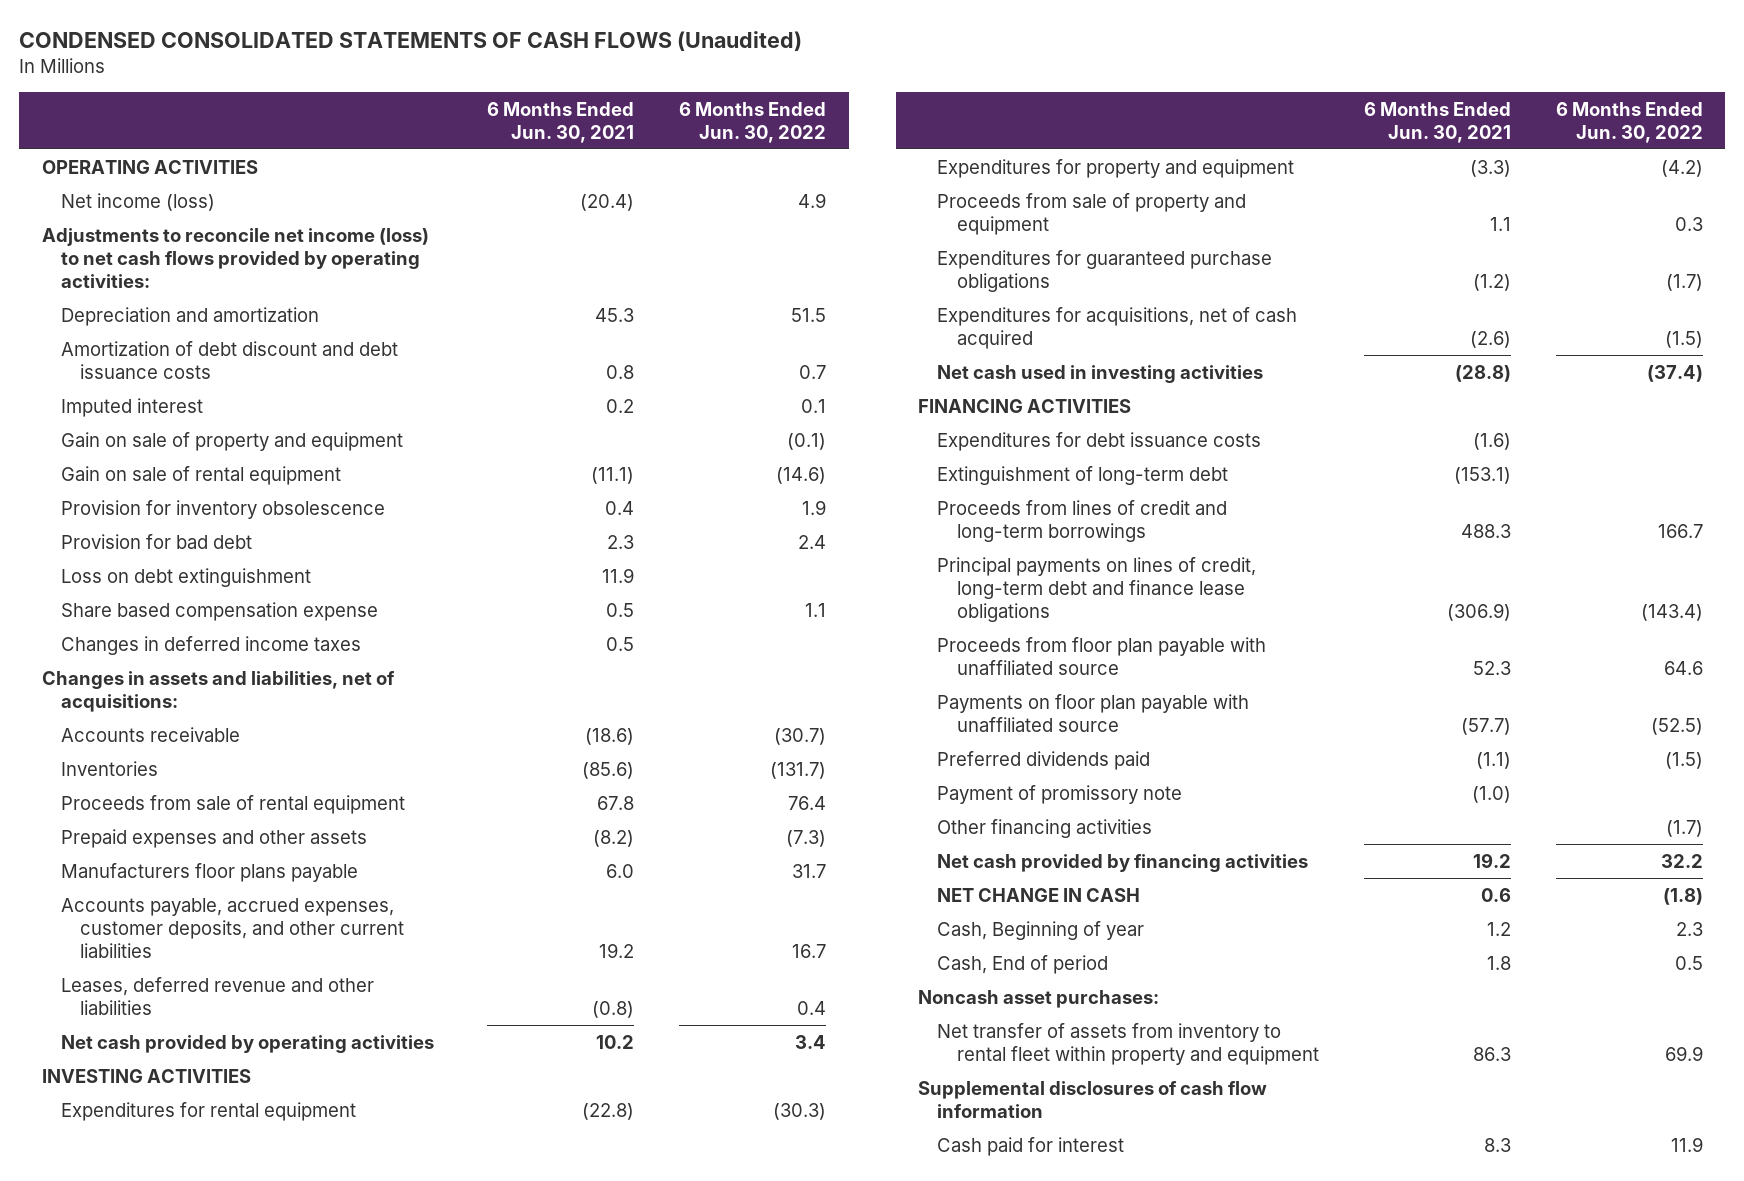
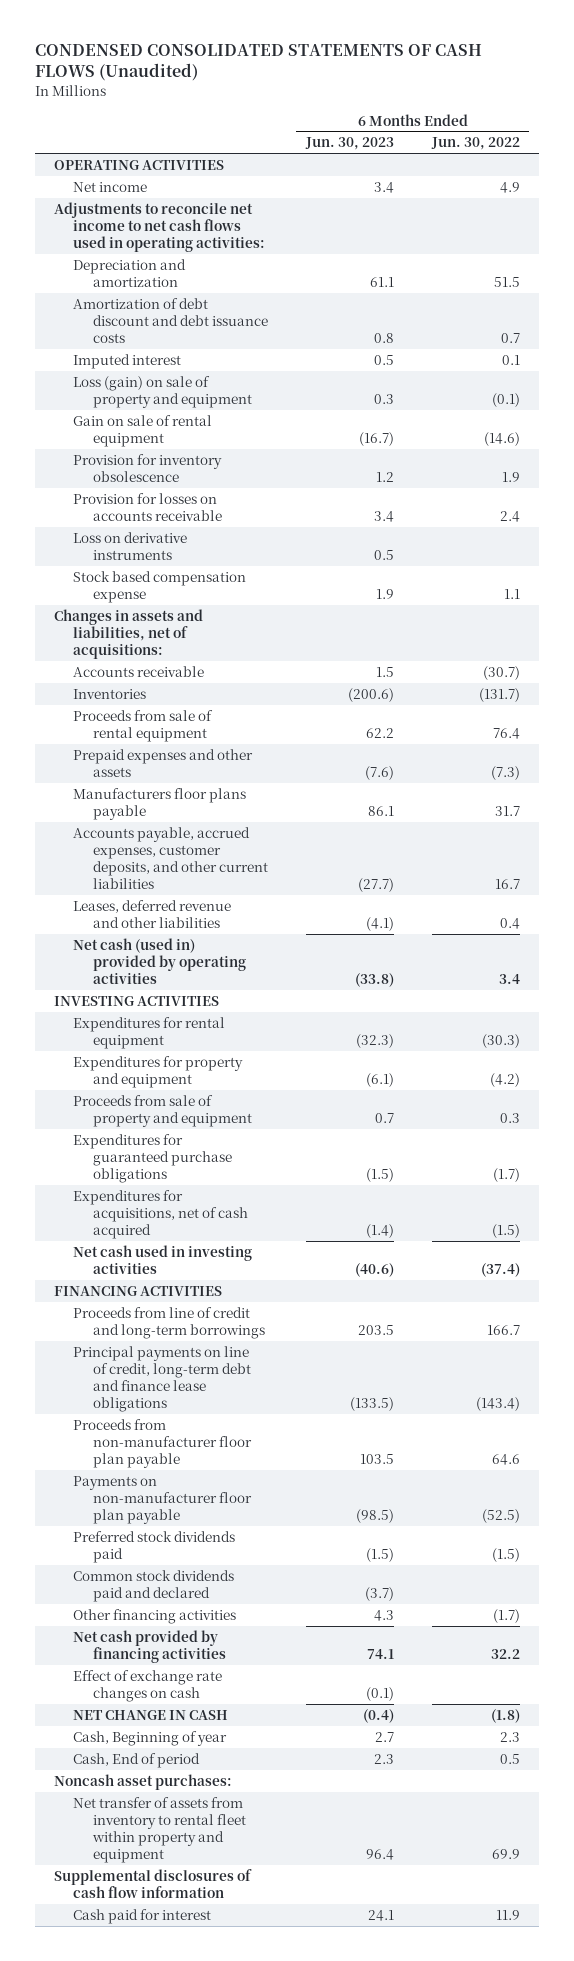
[487,101,635,143] 6 Months Ended Jun. 30, 2021 -> none
none -> [304,137,394,151] Jun. 30, 2023
[60,192,215,211] Net income (loss) -> [73,181,148,192] Net income
[41,227,429,288] Adjustments to reconcile net income (loss) to net cash flows provided by operating activities: -> [53,201,266,252] Adjustments to reconcile net income to net cash flows used in operating activities:
[60,431,403,451] Gain on sale of property and equipment -> [73,375,252,408] Loss (gain) on sale of property and equipment
[60,567,311,587] Loss on debt extinguishment -> none
[60,635,361,655] Changes in deferred income taxes -> none
[60,533,252,549] Provision for bad debt -> [73,492,222,521] Provision for losses on accounts receivable
none -> [73,531,188,560] Loss on derivative instruments
[60,601,378,621] Share based compensation expense -> [73,570,247,603] Stock based compensation expense
[60,1034,434,1053] Net cash provided by operating activities -> [73,937,246,984] Net cash (used in) provided by operating activities
[937,431,1262,451] Expenditures for debt issuance costs -> none
[937,465,1229,485] Extinguishment of long-term debt -> none
[937,784,1183,804] Payment of promissory note -> none
[937,499,1228,542] Proceeds from lines of credit and long-term borrowings -> [73,1306,265,1339] Proceeds from line of credit and long-term borrowings
[937,556,1257,622] Principal payments on lines of credit, long-term debt and finance lease obligations -> [73,1345,251,1412] Principal payments on line of credit, long-term debt and finance lease obligations
[937,636,1267,675] Proceeds from floor plan payable with unaffiliated source -> [73,1418,252,1468] Proceeds from non-manufacturer floor plan payable
[937,693,1250,732] Payments on floor plan payable with unaffiliated source -> [73,1475,252,1524] Payments on non-manufacturer floor plan payable
[937,750,1151,770] Preferred dividends paid -> [73,1530,236,1563] Preferred stock dividends paid
none -> [73,1569,235,1602] Common stock dividends paid and declared
none -> [73,1669,223,1702] Effect of exchange rate changes on cash

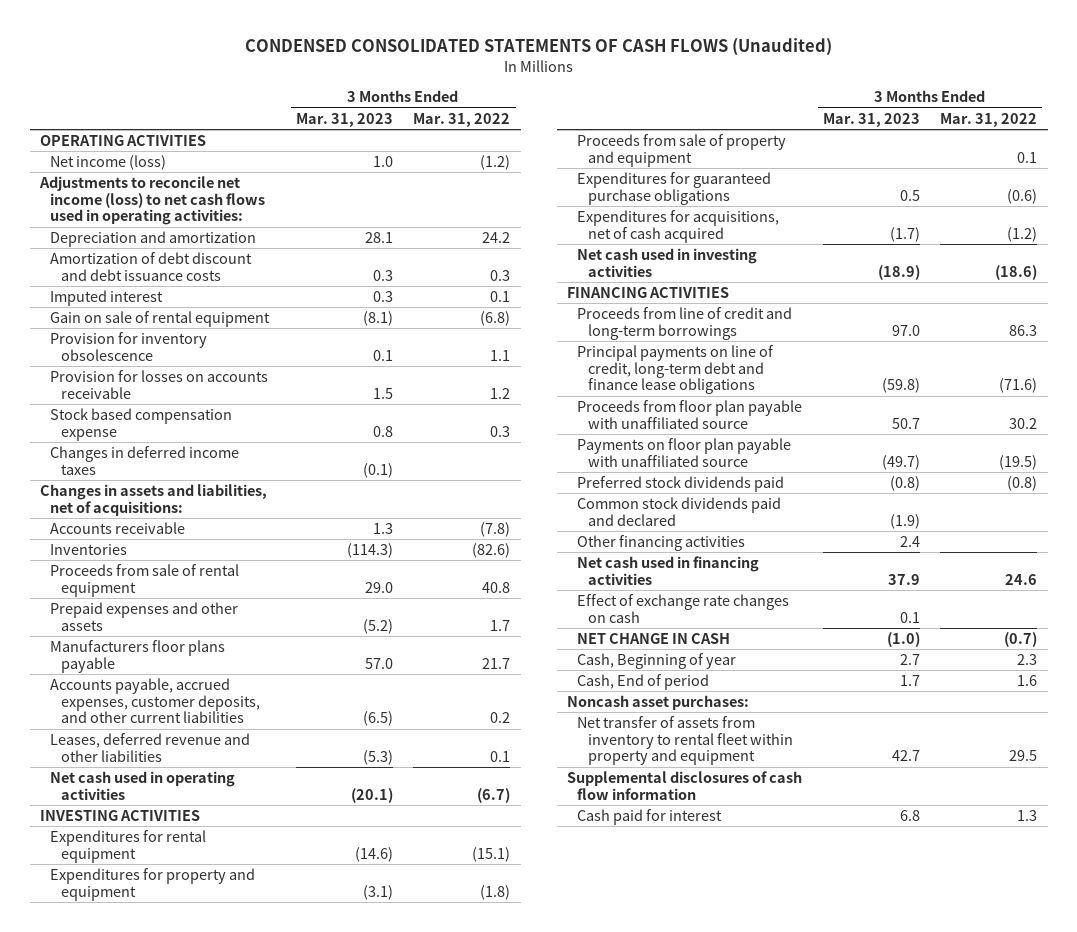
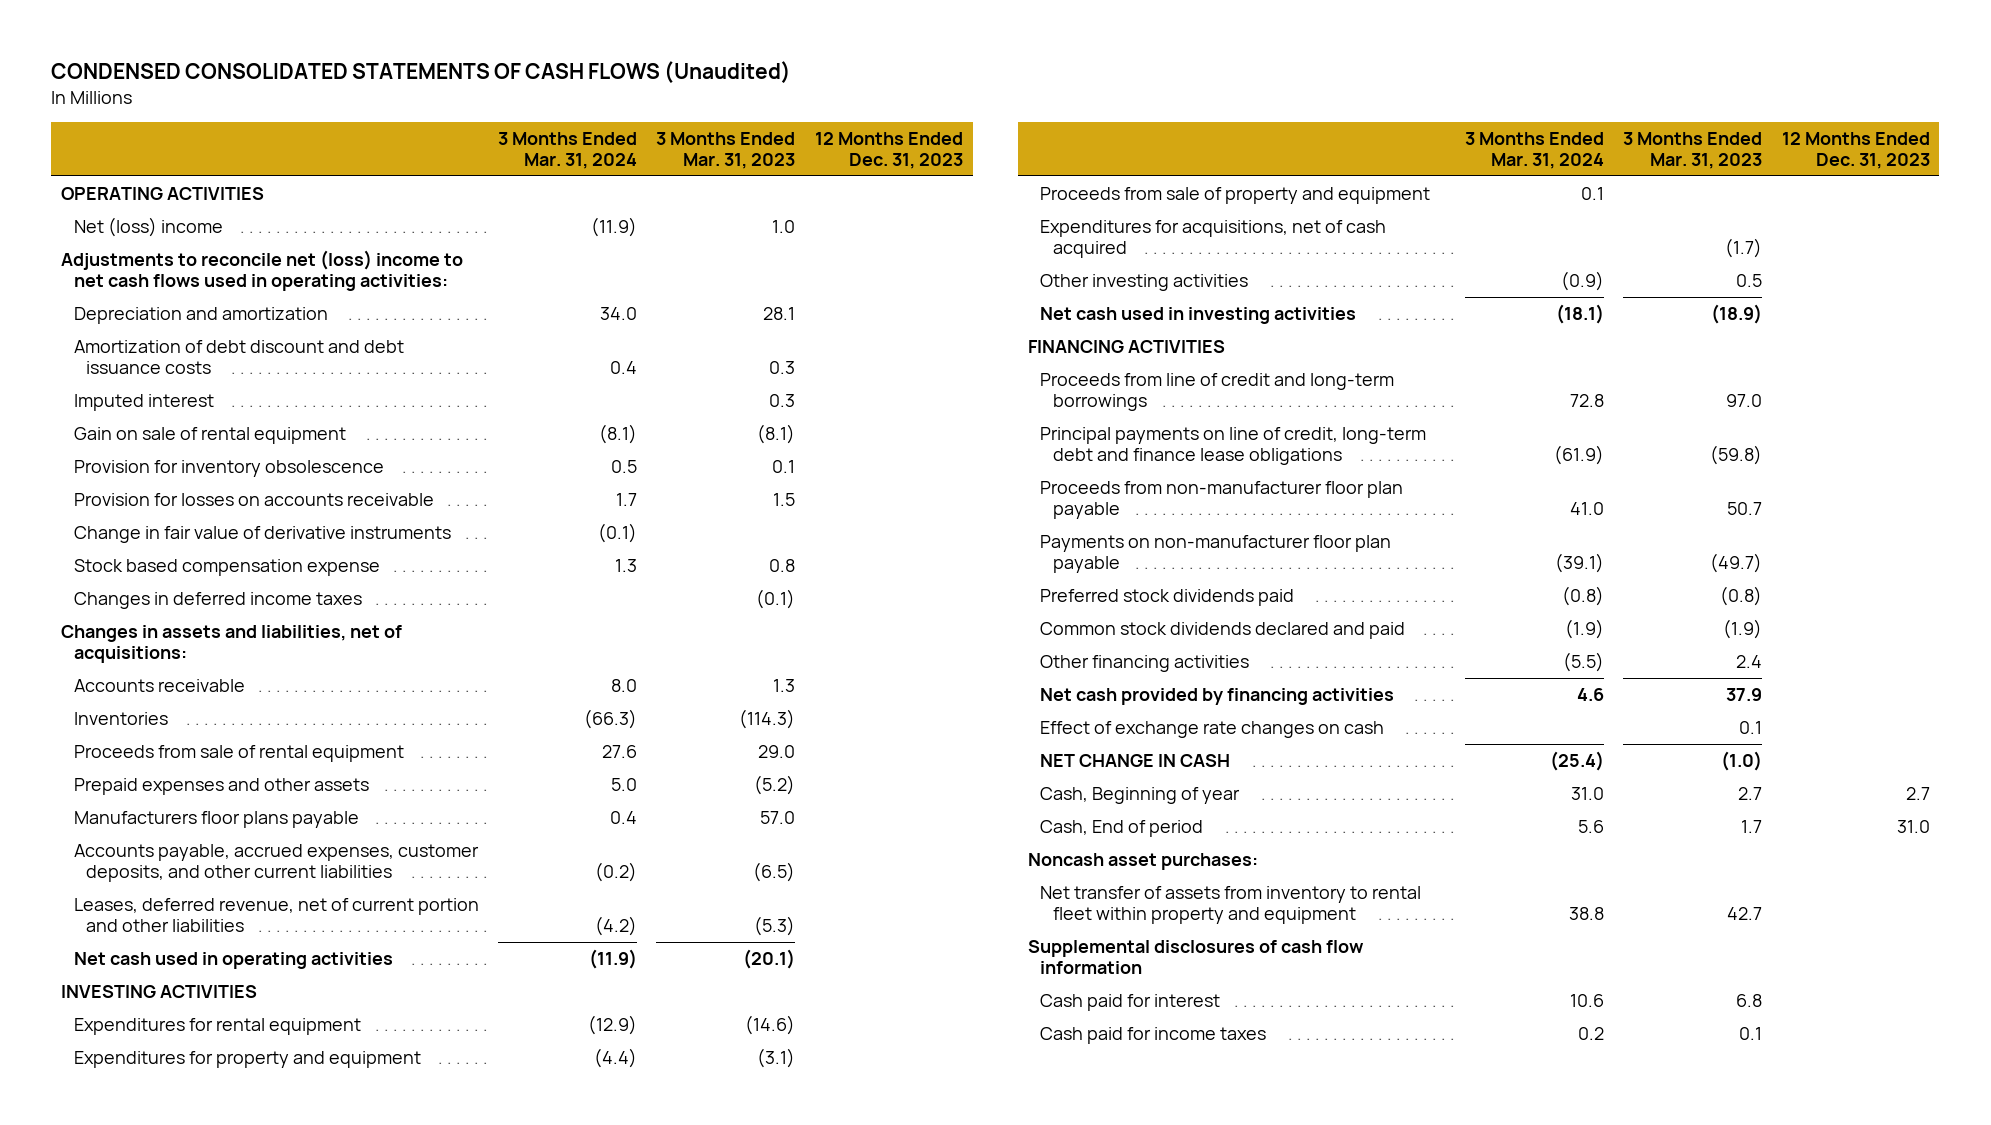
[413,112,511,127] Mar. 31, 2022 -> none
none -> [498,132,638,169] 3 Months Ended Mar. 31, 2024
none -> [814,132,963,169] 12 Months Ended Dec. 31, 2023
[50,154,167,170] Net income (loss) -> [73,217,223,238] Net (loss) income
[39,175,266,226] Adjustments to reconcile net income (loss) to net cash flows used in operating activities: -> [60,250,463,291] Adjustments to reconcile net (loss) income to net cash flows used in operating activities:
none -> [73,526,451,544] Change in fair value of derivative instruments
[50,732,251,762] Leases, deferred revenue and other liabilities -> [73,898,479,932] Leases, deferred revenue, net of current portion and other liabilities
[577,171,772,205] Expenditures for guaranteed purchase obligations -> none
none -> [1040,274,1249,292] Other investing activities
[577,399,803,429] Proceeds from floor plan payable with unaffiliated source -> [1040,481,1404,519] Proceeds from non-manufacturer floor plan payable
[577,437,792,467] Payments on floor plan payable with unaffiliated source -> [1040,535,1392,573] Payments on non-manufacturer floor plan payable
[577,496,782,526] Common stock dividends paid and declared -> [1040,622,1406,640] Common stock dividends declared and paid
[577,555,760,585] Net cash used in financing activities -> [1040,688,1395,706] Net cash provided by financing activities
none -> [1040,1027,1267,1045] Cash paid for income taxes

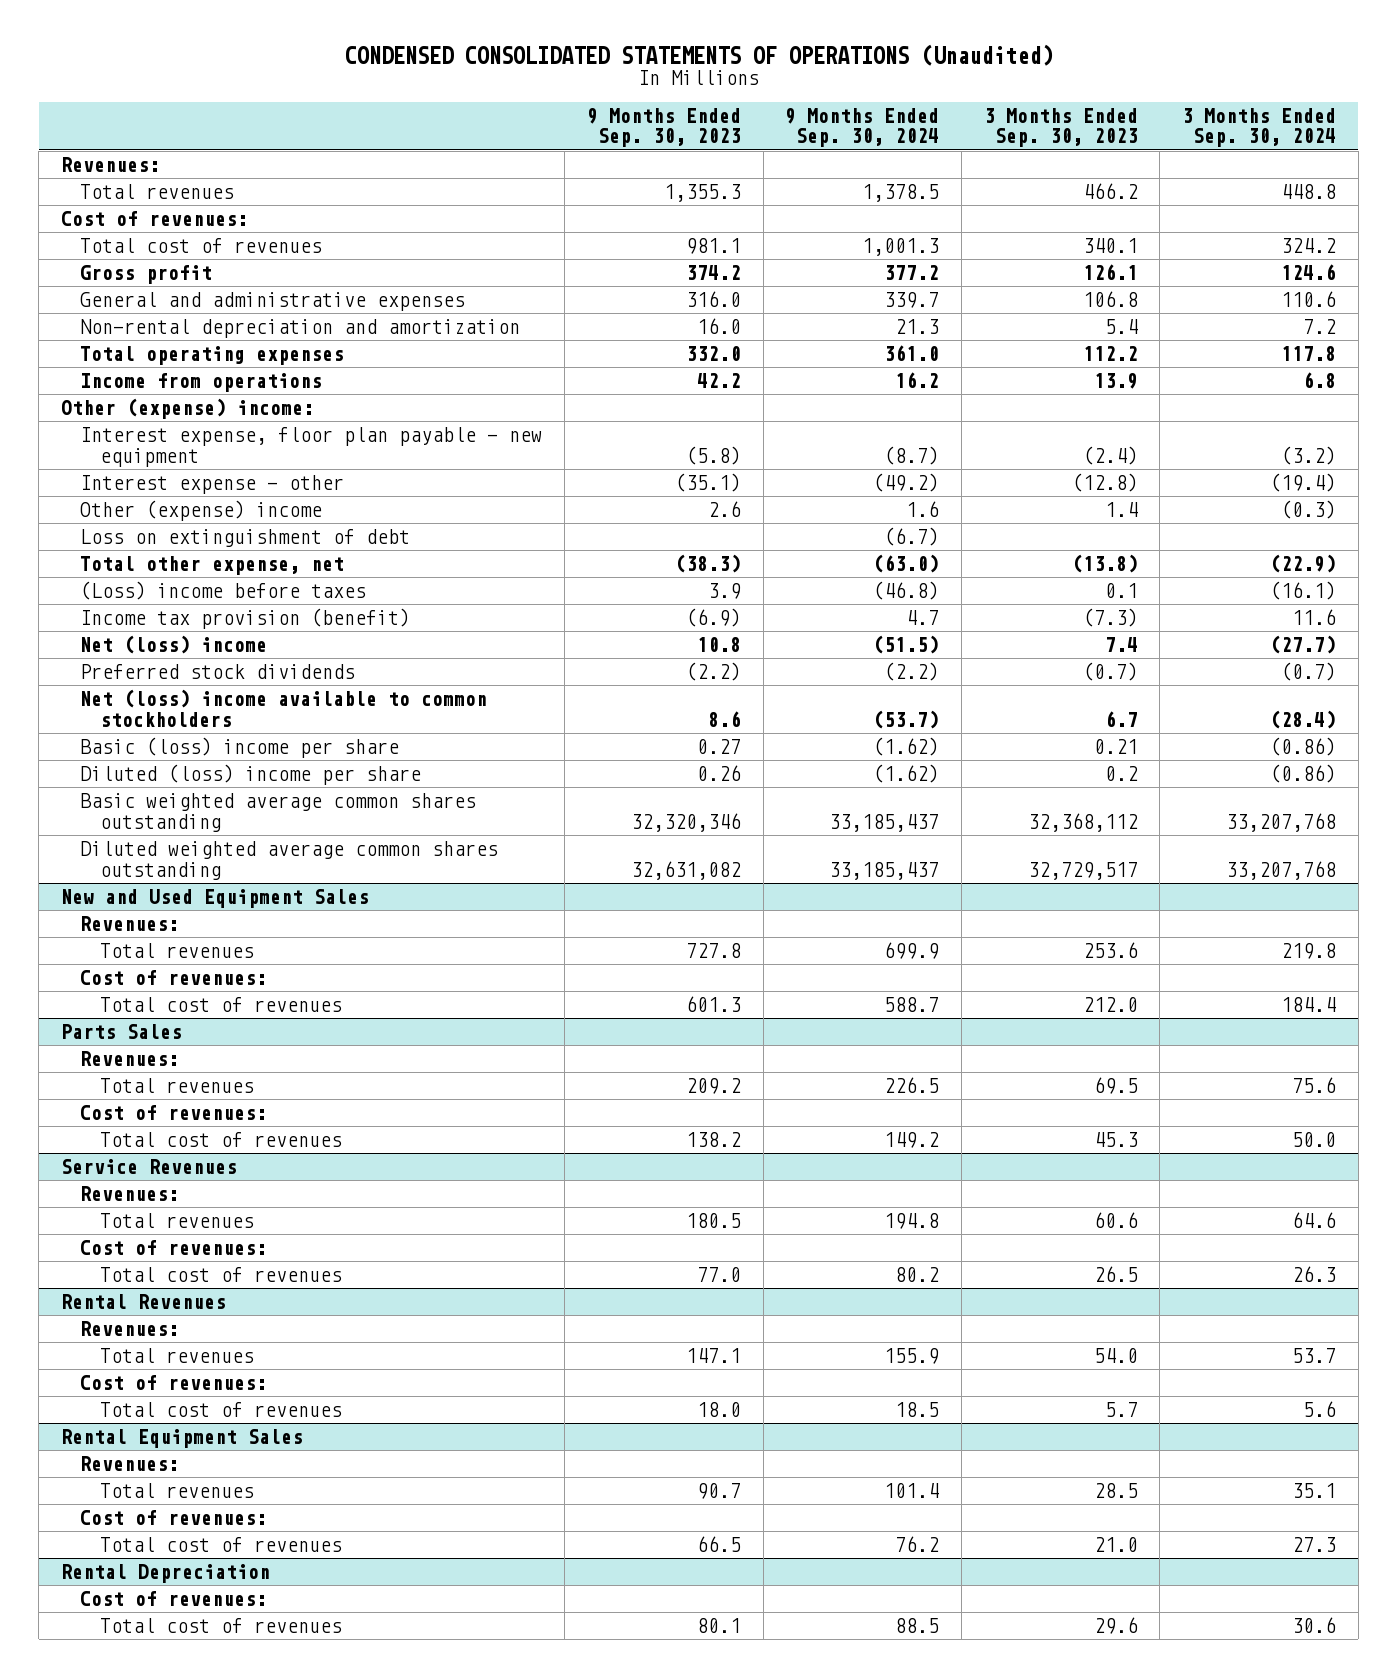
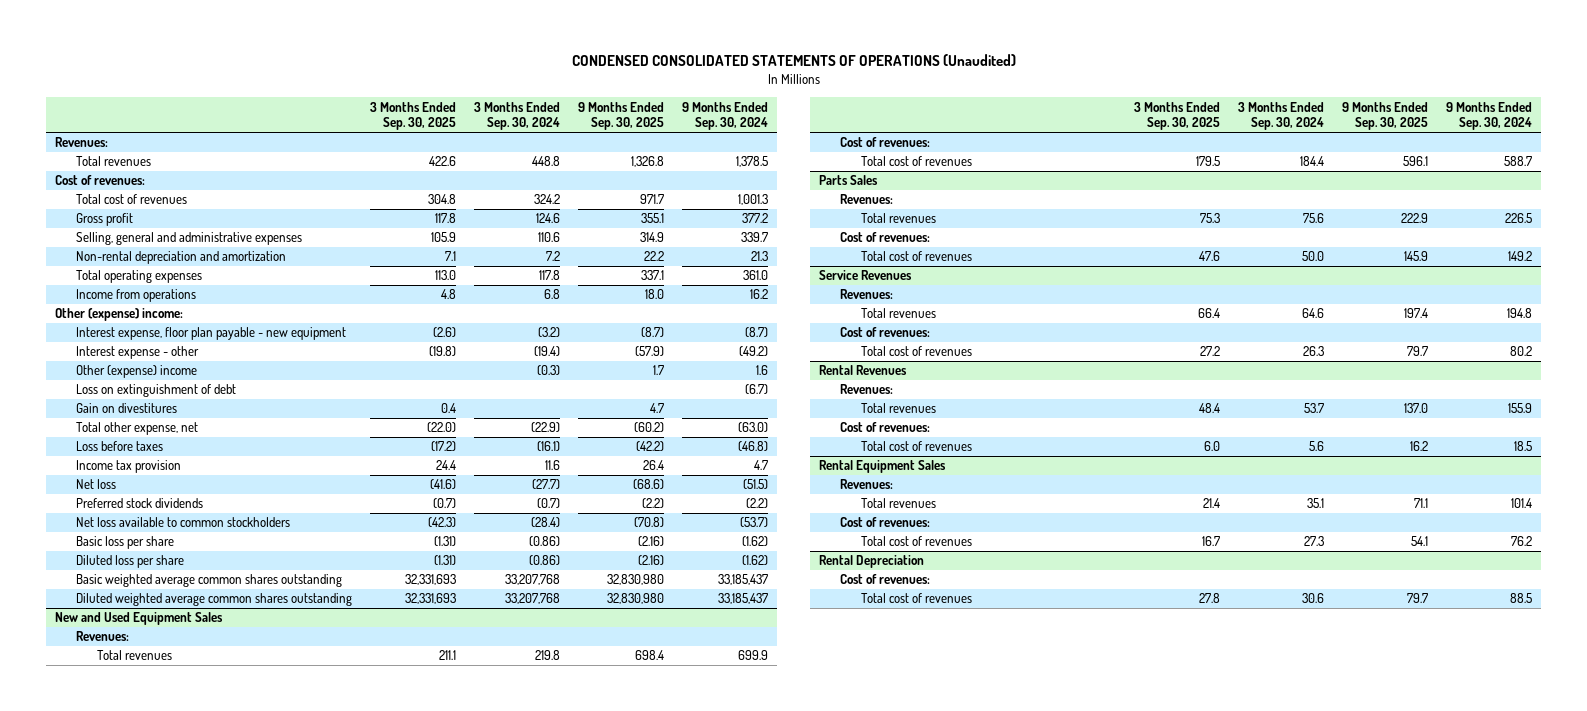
[586,107,741,148] 9 Months Ended Sep. 30, 2023 -> none
[983,107,1138,148] 3 Months Ended Sep. 30, 2023 -> none
none -> [369,101,456,131] 3 Months Ended Sep. 30, 2025
none -> [577,101,664,131] 9 Months Ended Sep. 30, 2025
[80,292,466,312] General and administrative expenses -> [75,232,302,246] Selling, general and administrative expenses
none -> [75,403,177,414] Gain on divestitures
[80,581,367,601] (Loss) income before taxes -> [75,441,163,452] Loss before taxes
[80,608,411,630] Income tax provision (benefit) -> [75,460,181,474] Income tax provision
[80,635,268,655] Net (loss) income -> [75,479,116,490] Net loss
[80,689,488,727] Net (loss) income available to common stockholders -> [75,517,290,528] Net loss available to common stockholders
[80,737,400,759] Basic (loss) income per share -> [75,536,174,550] Basic loss per share
[80,764,422,786] Diluted (loss) income per share -> [75,555,184,569] Diluted loss per share

